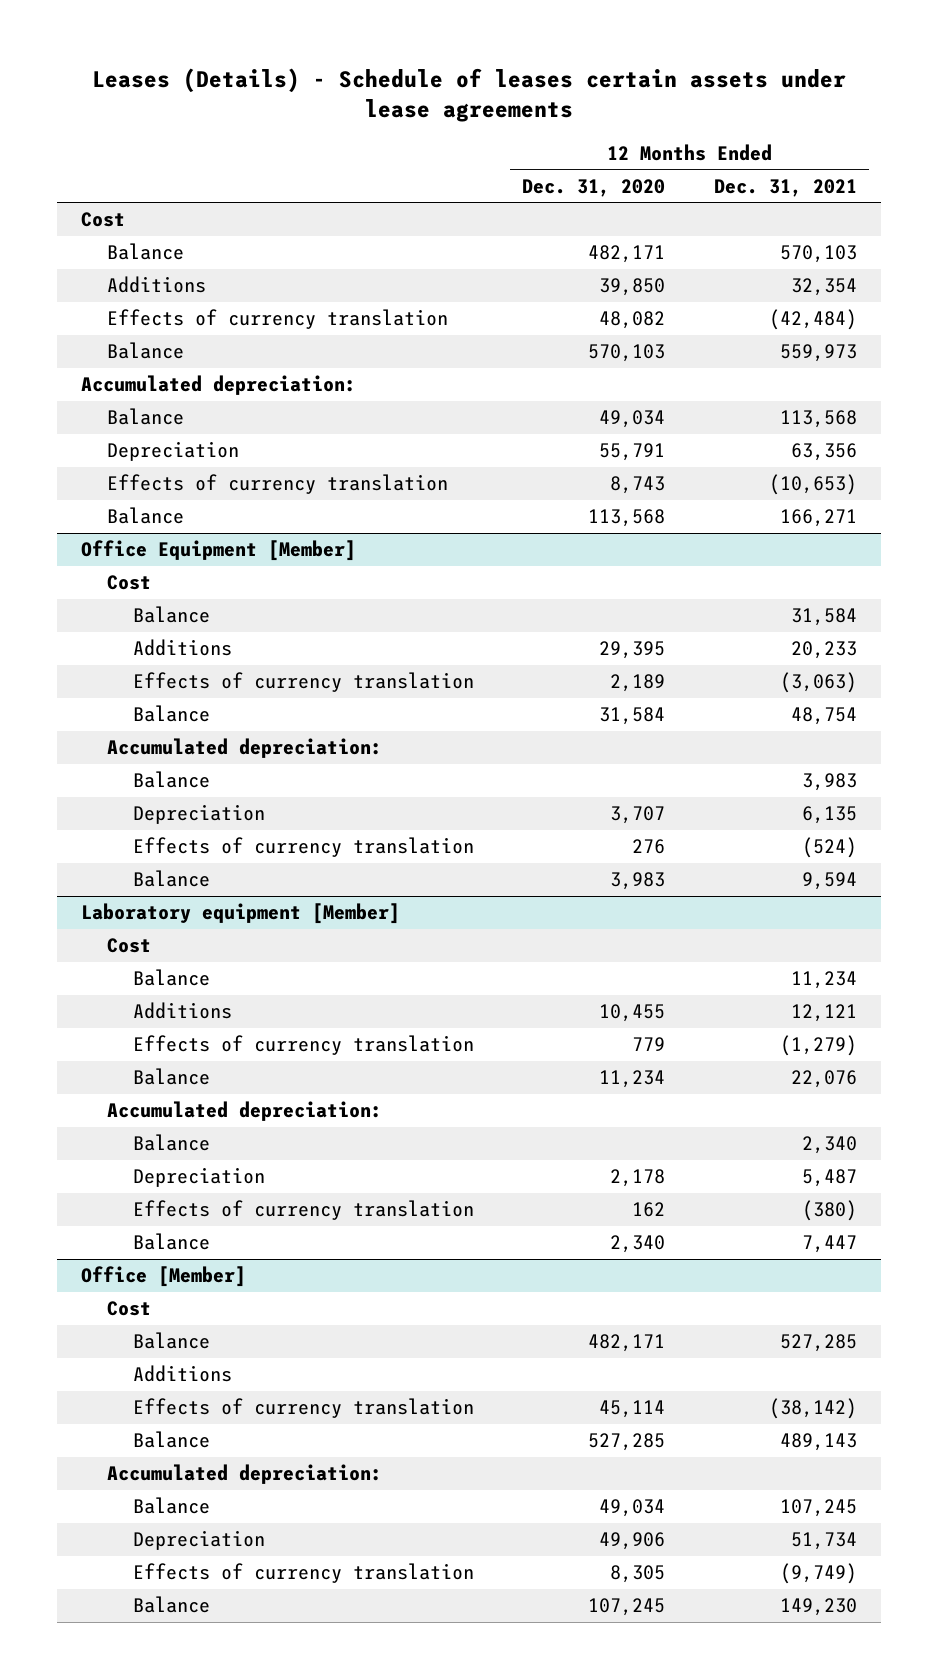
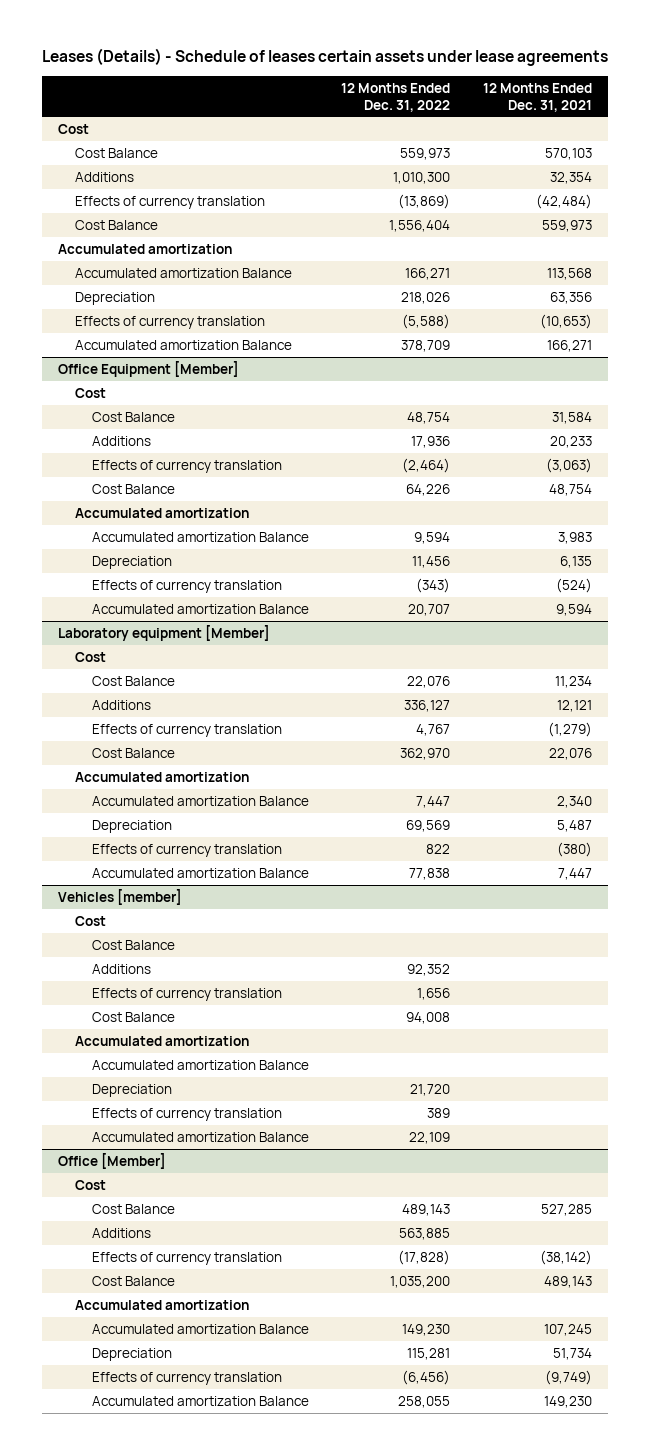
[522,178,666,197] Dec. 31, 2020 -> none
none -> [341,82,451,112] 12 Months Ended Dec. 31, 2022
[107,243,185,261] Balance -> [74,147,158,158] Cost Balance
[81,375,357,396] Accumulated depreciation: -> none
[107,342,185,360] Balance -> [74,219,158,230] Cost Balance
none -> [58,243,233,254] Accumulated amortization
[107,408,185,426] Balance -> [74,267,292,278] Accumulated amortization Balance
[107,507,185,525] Balance -> [74,339,292,350] Accumulated amortization Balance
[132,606,210,624] Balance -> [91,411,175,422] Cost Balance
[107,738,383,759] Accumulated depreciation: -> none
[132,705,210,723] Balance -> [91,483,175,494] Cost Balance
none -> [74,507,249,518] Accumulated amortization
[132,771,210,789] Balance -> [91,531,309,542] Accumulated amortization Balance
[132,870,210,888] Balance -> [91,603,309,614] Accumulated amortization Balance
[132,969,210,987] Balance -> [91,675,175,686] Cost Balance
[107,1101,383,1122] Accumulated depreciation: -> none
[132,1068,210,1086] Balance -> [91,747,175,758] Cost Balance
none -> [74,771,249,782] Accumulated amortization
[132,1134,210,1152] Balance -> [91,795,309,806] Accumulated amortization Balance
[132,1233,210,1251] Balance -> [91,867,309,878] Accumulated amortization Balance
none -> [58,888,183,905] Vehicles [member]
none -> [74,915,106,926] Cost
none -> [91,939,175,950] Cost Balance
none -> [91,963,151,974] Additions
none -> [91,987,282,1001] Effects of currency translation
none -> [91,1011,175,1022] Cost Balance
none -> [74,1035,249,1046] Accumulated amortization
none -> [91,1059,309,1070] Accumulated amortization Balance
none -> [91,1083,172,1097] Depreciation
none -> [91,1107,282,1121] Effects of currency translation
none -> [91,1131,309,1142] Accumulated amortization Balance
[132,1332,210,1350] Balance -> [91,1203,175,1214] Cost Balance
[107,1464,383,1485] Accumulated depreciation: -> none
[132,1431,210,1449] Balance -> [91,1275,175,1286] Cost Balance
none -> [74,1299,249,1310] Accumulated amortization
[132,1497,210,1515] Balance -> [91,1323,309,1334] Accumulated amortization Balance
[132,1596,210,1614] Balance -> [91,1395,309,1406] Accumulated amortization Balance

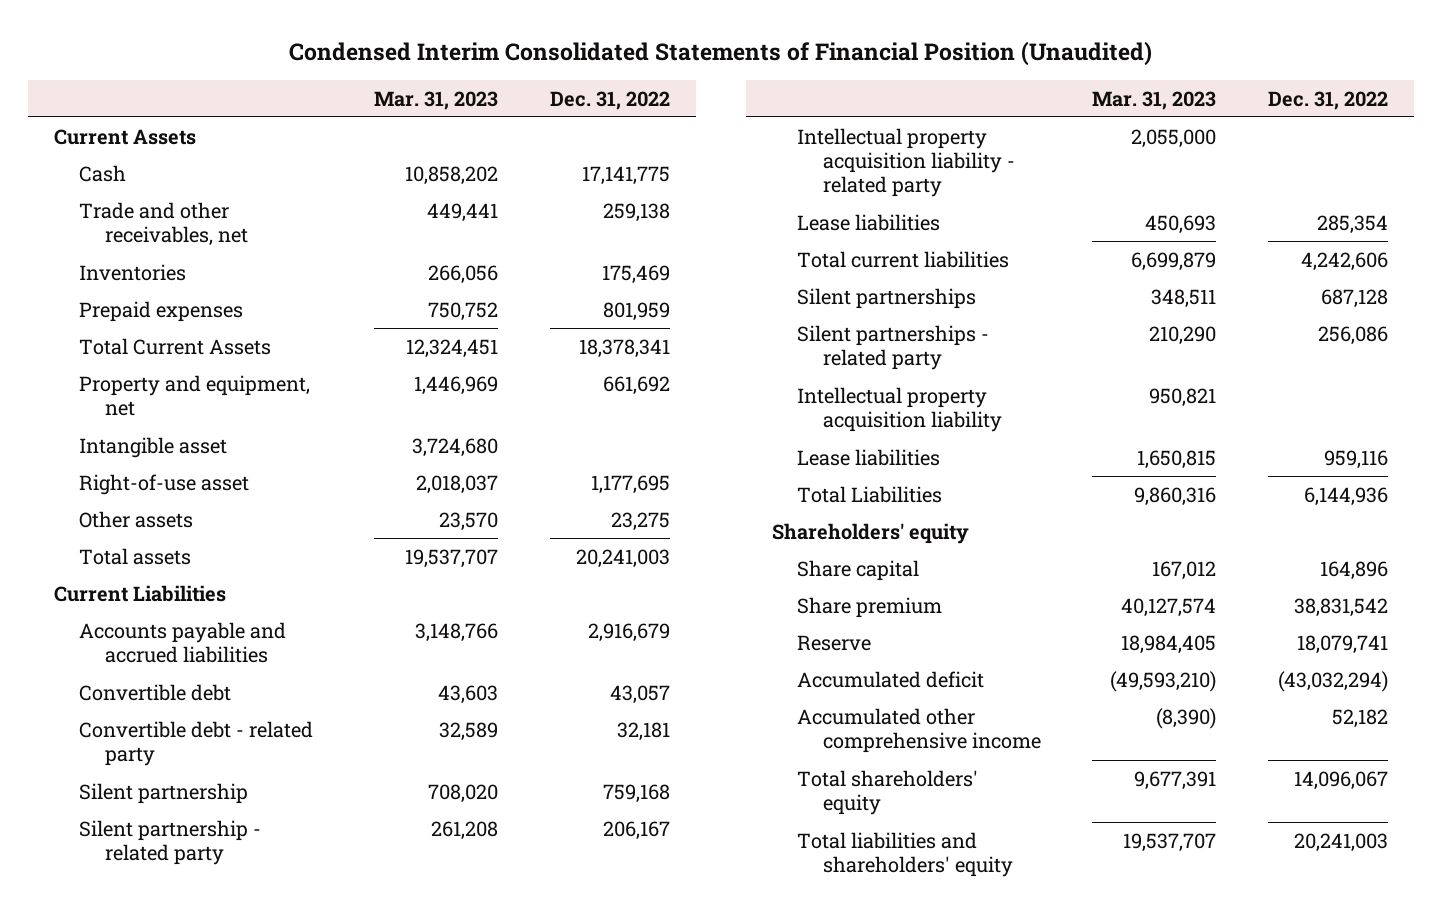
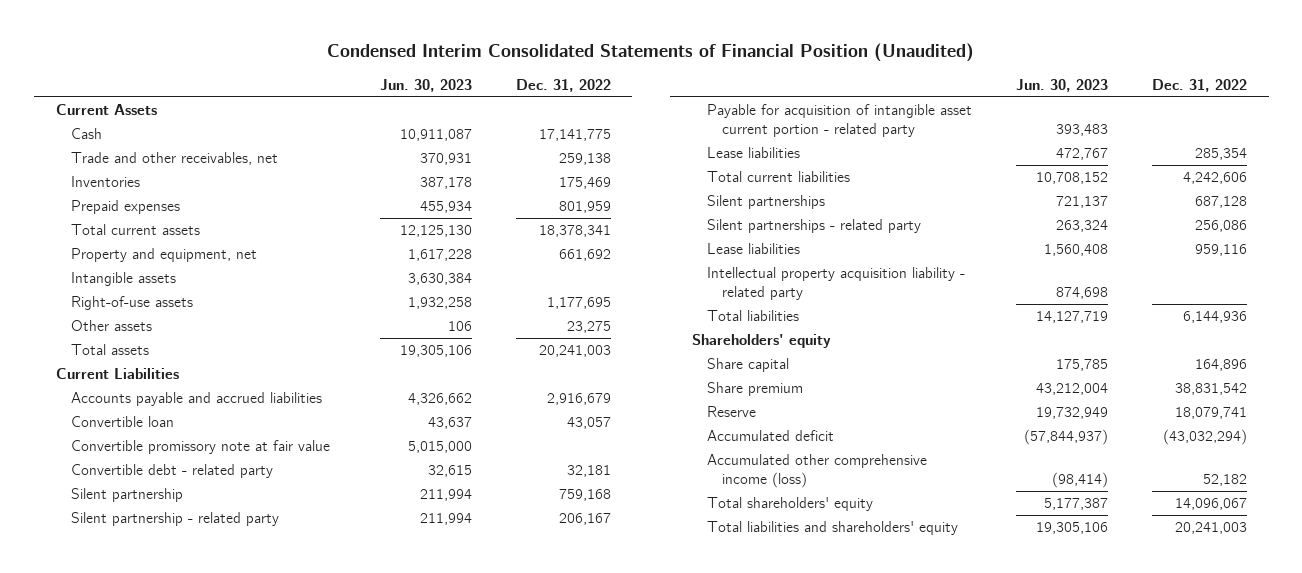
[374,90,499,110] Mar. 31, 2023 -> none
none -> [379,78,472,92] Jun. 30, 2023
[79,337,272,355] Total Current Assets -> [71,224,201,236] Total current assets
[79,436,228,458] Intangible asset -> [71,272,177,287] Intangible assets
[79,473,250,495] Right-of-use asset -> [71,296,194,311] Right-of-use assets
[79,683,232,701] Convertible debt -> [71,416,175,428] Convertible loan
none -> [71,440,331,455] Convertible promissory note at fair value
none -> [707,104,973,138] Payable for acquisition of intangible asset current portion - related party
[797,386,1002,433] Intellectual property acquisition liability -> none
[797,127,1015,198] Intellectual property acquisition liability - related party -> [707,267,966,301] Intellectual property acquisition liability - related party
[797,485,943,503] Total Liabilities -> [707,310,800,322] Total liabilities
[797,707,1041,754] Accumulated other comprehensive income -> [707,454,928,489] Accumulated other comprehensive income (loss)

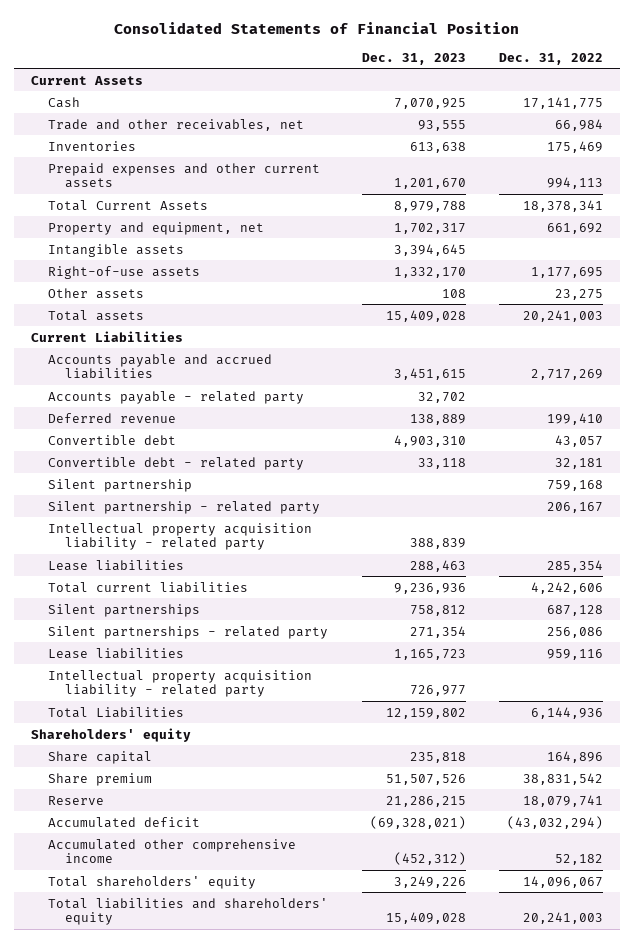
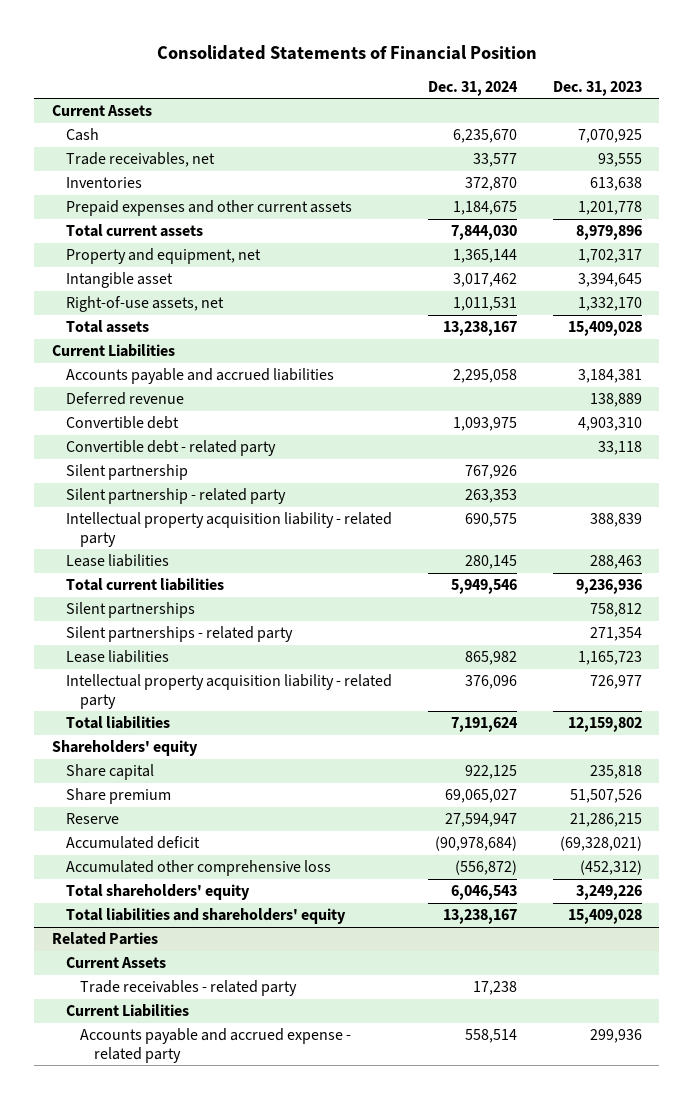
[499,52,604,65] Dec. 31, 2022 -> none
none -> [427,80,518,96] Dec. 31, 2024
[47,118,304,131] Trade and other receivables, net -> [65,152,215,168] Trade receivables, net
[393,178,466,190] 1,201,670 -> [577,201,642,216] 1,201,778
[47,199,208,211] Total Current Assets -> [65,224,203,238] Total current assets
[393,200,466,212] 8,979,788 -> [575,225,642,241] 8,979,896
[47,287,144,299] Other assets -> none
[47,243,184,257] Intangible assets -> [65,272,173,289] Intangible asset
[47,265,200,279] Right-of-use assets -> [65,296,224,313] Right-of-use assets, net
[47,390,304,404] Accounts payable - related party -> none
[393,368,466,381] 3,451,615 -> [577,369,642,384] 3,184,381
[47,706,184,718] Total Liabilities -> [65,716,170,730] Total liabilities
[47,838,296,864] Accumulated other comprehensive income -> [65,860,331,877] Accumulated other comprehensive loss
none -> [51,932,158,946] Related Parties
none -> [65,957,166,969] Current Assets
none -> [80,980,298,997] Trade receivables - related party
none -> [65,1004,189,1018] Current Liabilities
none -> [80,1028,352,1063] Accounts payable and accrued expense - related party

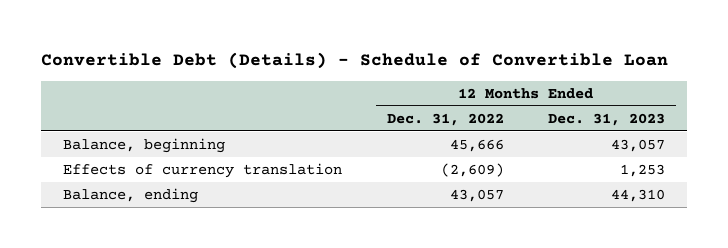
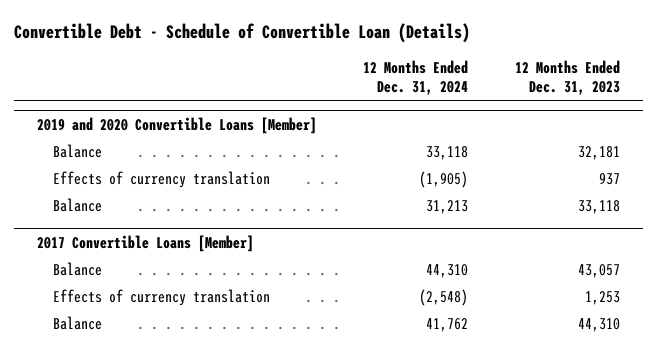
[40,52,668,70] Convertible Debt (Details) - Schedule of Convertible Loan -> [13,23,470,44] Convertible Debt - Schedule of Convertible Loan (Details)
[386,112,504,126] Dec. 31, 2022 -> none
none -> [363,59,469,96] 12 Months Ended Dec. 31, 2024
none -> [36,116,317,134] 2019 and 2020 Convertible Loans [Member]
[63,138,226,154] Balance, beginning -> [52,143,102,158] Balance
[611,139,666,153] 43,057 -> [577,145,620,160] 32,181
none -> [52,170,270,188] Effects of currency translation
none -> [52,197,102,212] Balance
none -> [36,234,254,252] 2017 Convertible Loans [Member]
none -> [52,261,102,276] Balance
[63,188,199,204] Balance, ending -> [52,315,102,330] Balance

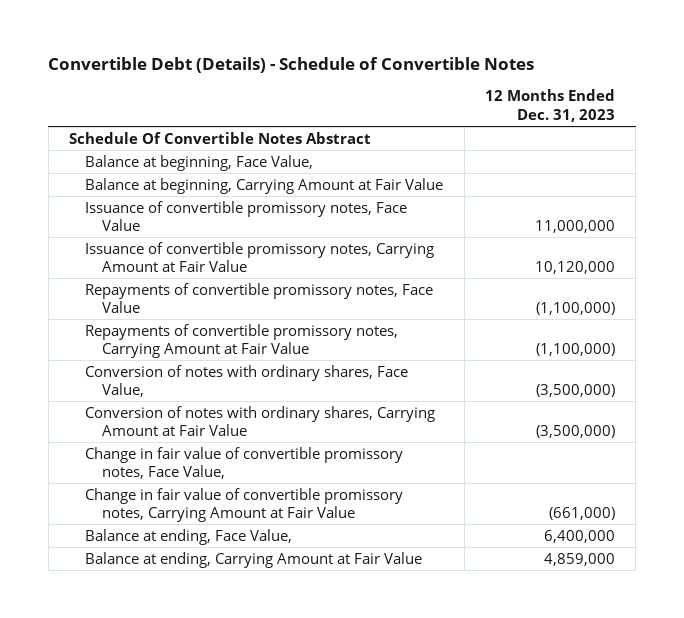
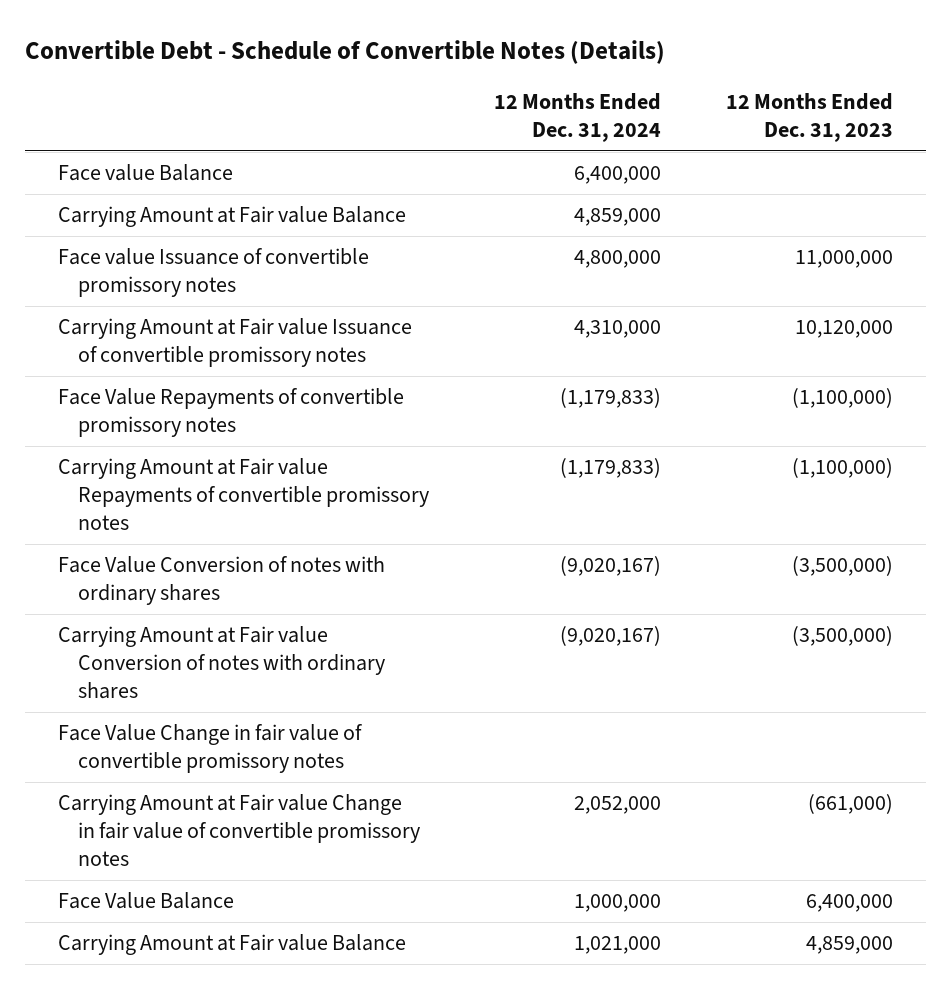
[48,57,535,74] Convertible Debt (Details) - Schedule of Convertible Notes -> [25,40,666,65] Convertible Debt - Schedule of Convertible Notes (Details)
none -> [494,93,662,143] 12 Months Ended Dec. 31, 2024
[68,131,371,144] Schedule Of Convertible Notes Abstract -> none
[85,154,314,171] Balance at beginning, Face Value, -> [57,164,233,182] Face value Balance
[85,177,444,194] Balance at beginning, Carrying Amount at Fair Value -> [57,206,406,228] Carrying Amount at Fair value Balance
[85,200,408,232] Issuance of convertible promissory notes, Face Value -> [57,248,369,298] Face value Issuance of convertible promissory notes
[85,241,435,273] Issuance of convertible promissory notes, Carrying Amount at Fair Value -> [57,318,412,368] Carrying Amount at Fair value Issuance of convertible promissory notes
[85,282,434,314] Repayments of convertible promissory notes, Face Value -> [57,388,404,438] Face Value Repayments of convertible promissory notes
[85,323,399,359] Repayments of convertible promissory notes, Carrying Amount at Fair Value -> [57,458,429,530] Carrying Amount at Fair value Repayments of convertible promissory notes
[85,364,409,398] Conversion of notes with ordinary shares, Face Value, -> [57,556,385,606] Face Value Conversion of notes with ordinary shares
[85,405,436,437] Conversion of notes with ordinary shares, Carrying Amount at Fair Value -> [57,626,385,699] Carrying Amount at Fair value Conversion of notes with ordinary shares
[85,446,404,480] Change in fair value of convertible promissory notes, Face Value, -> [57,724,363,774] Face Value Change in fair value of convertible promissory notes
[85,487,404,523] Change in fair value of convertible promissory notes, Carrying Amount at Fair Value -> [57,794,420,866] Carrying Amount at Fair value Change in fair value of convertible promissory notes
[85,528,293,545] Balance at ending, Face Value, -> [57,892,234,910] Face Value Balance
[85,551,423,568] Balance at ending, Carrying Amount at Fair Value -> [57,934,406,956] Carrying Amount at Fair value Balance

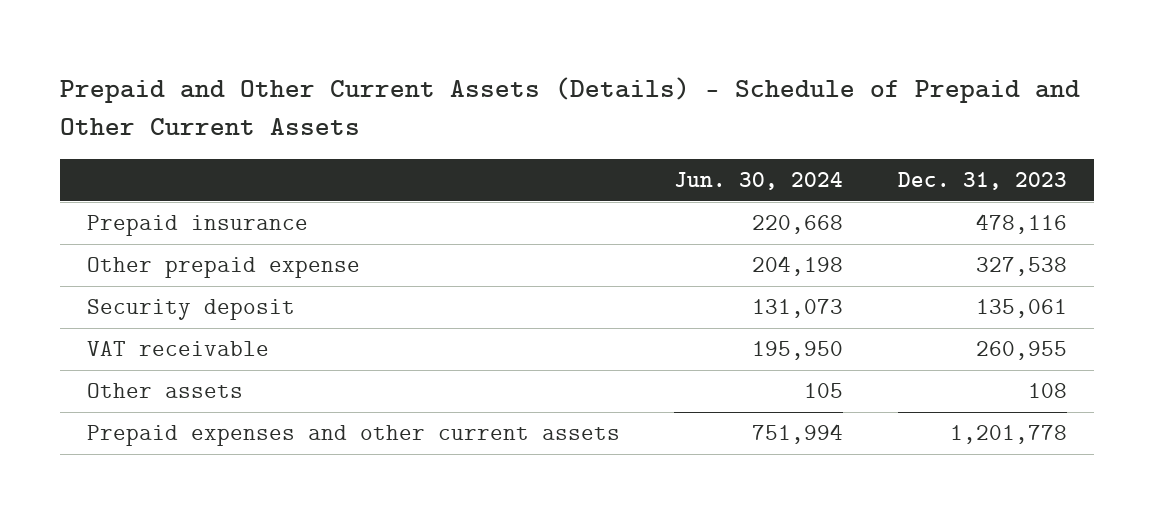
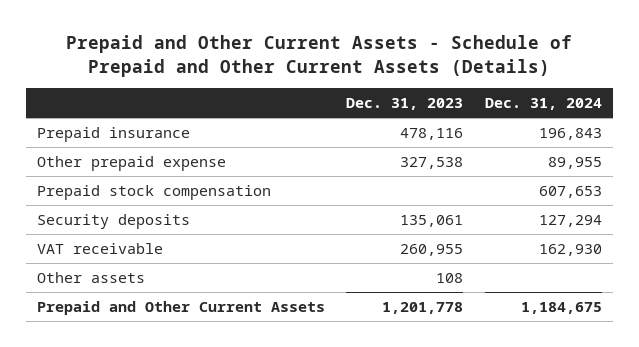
[59,77,1080,135] Prepaid and Other Current Assets (Details) - Schedule of Prepaid and Other Current Assets -> [66,35,573,77] Prepaid and Other Current Assets - Schedule of Prepaid and Other Current Assets (Details)
[674,172,844,191] Jun. 30, 2024 -> none
none -> [485,98,603,111] Dec. 31, 2024
none -> [36,184,271,200] Prepaid stock compensation
[86,299,295,321] Security deposit -> [36,213,190,229] Security deposits
[86,425,620,447] Prepaid expenses and other current assets -> [36,300,325,315] Prepaid and Other Current Assets

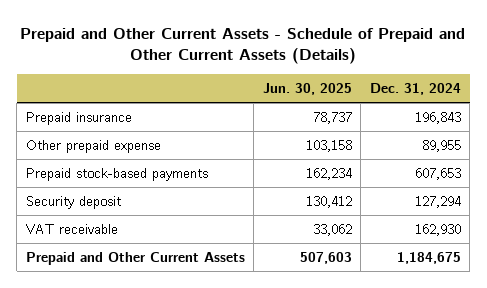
[346,98,464,111] Dec. 31, 2023 -> none
none -> [262,83,352,96] Jun. 30, 2025
[36,184,271,200] Prepaid stock compensation -> [25,167,208,181] Prepaid stock-based payments
[36,213,190,229] Security deposits -> [25,195,121,209] Security deposit
[36,271,145,283] Other assets -> none

